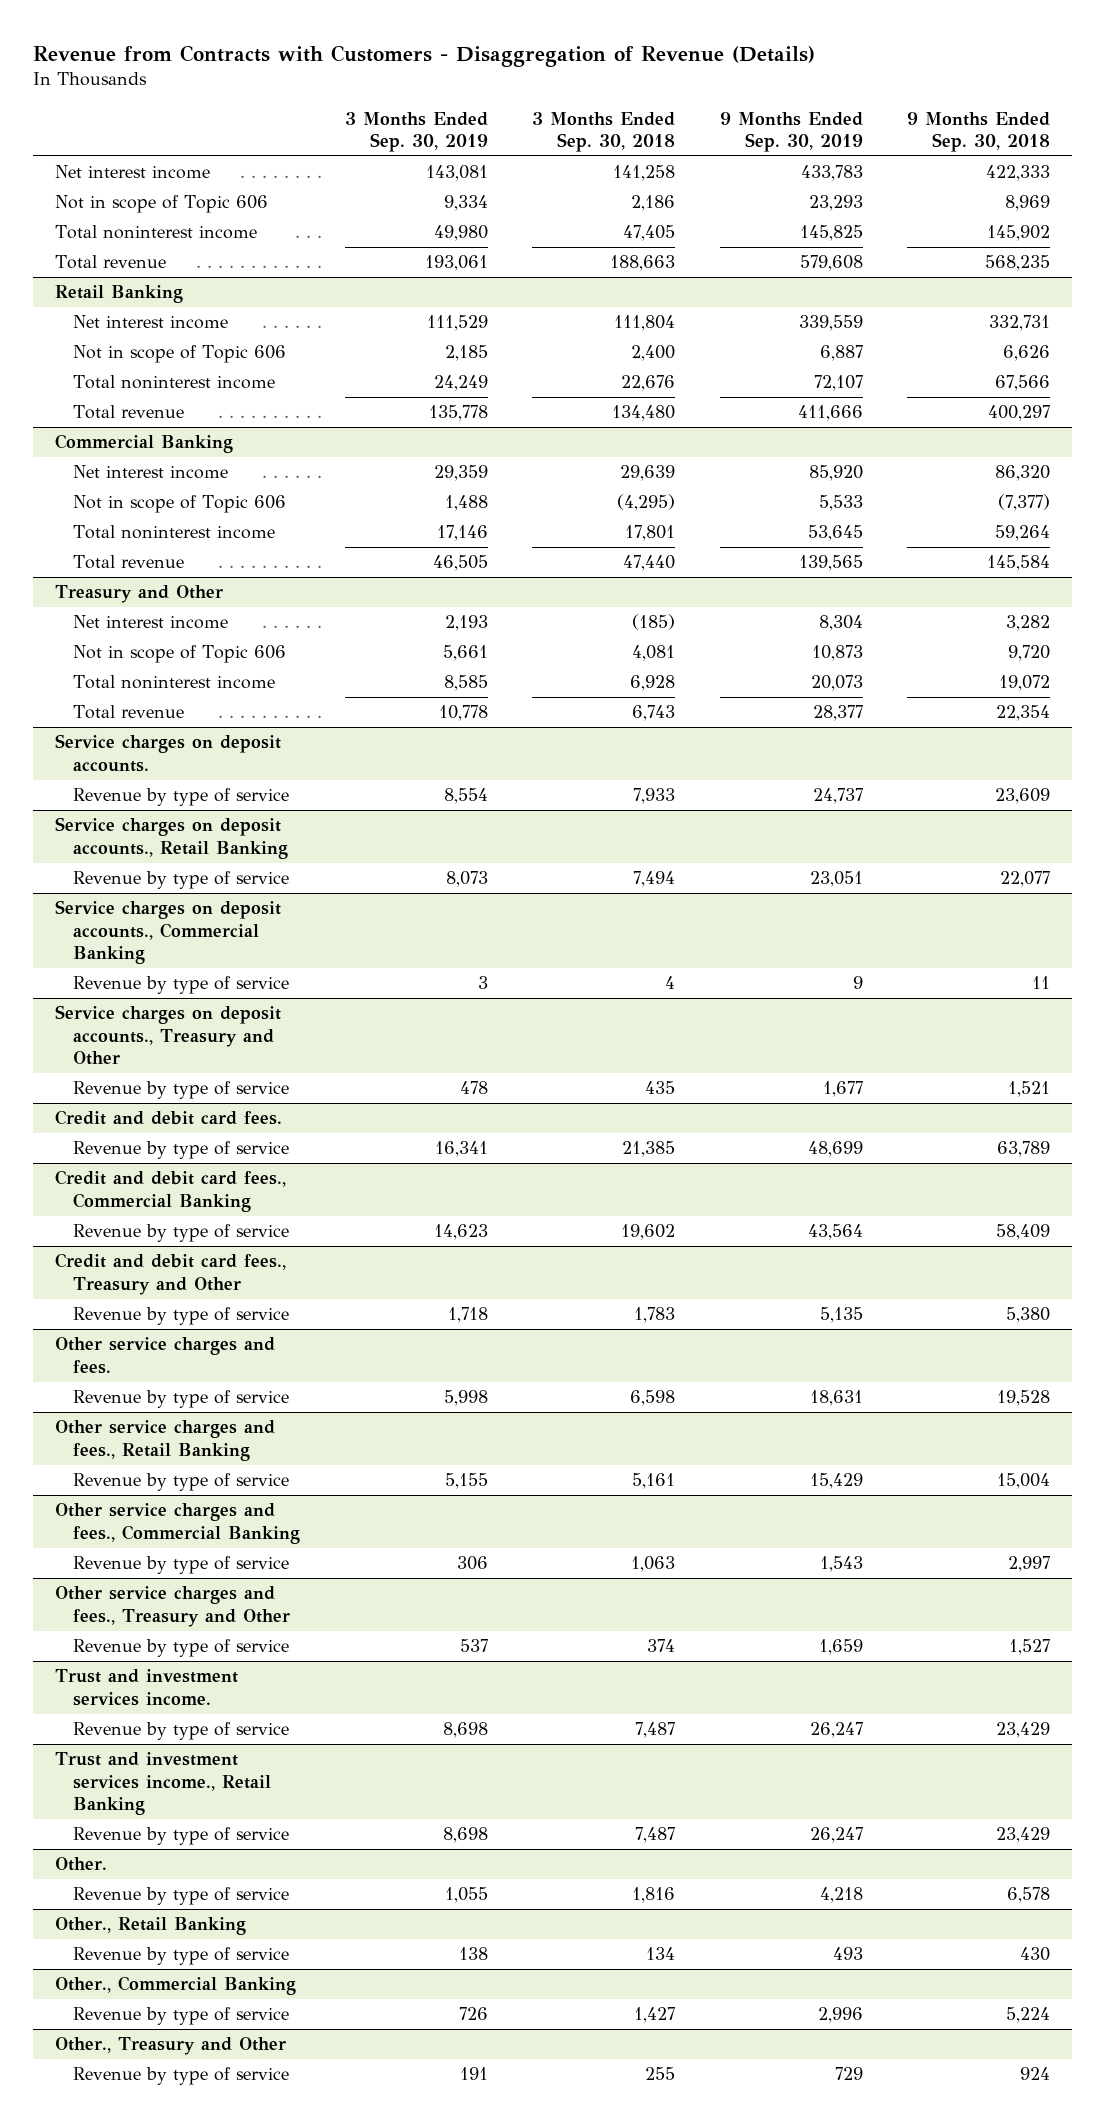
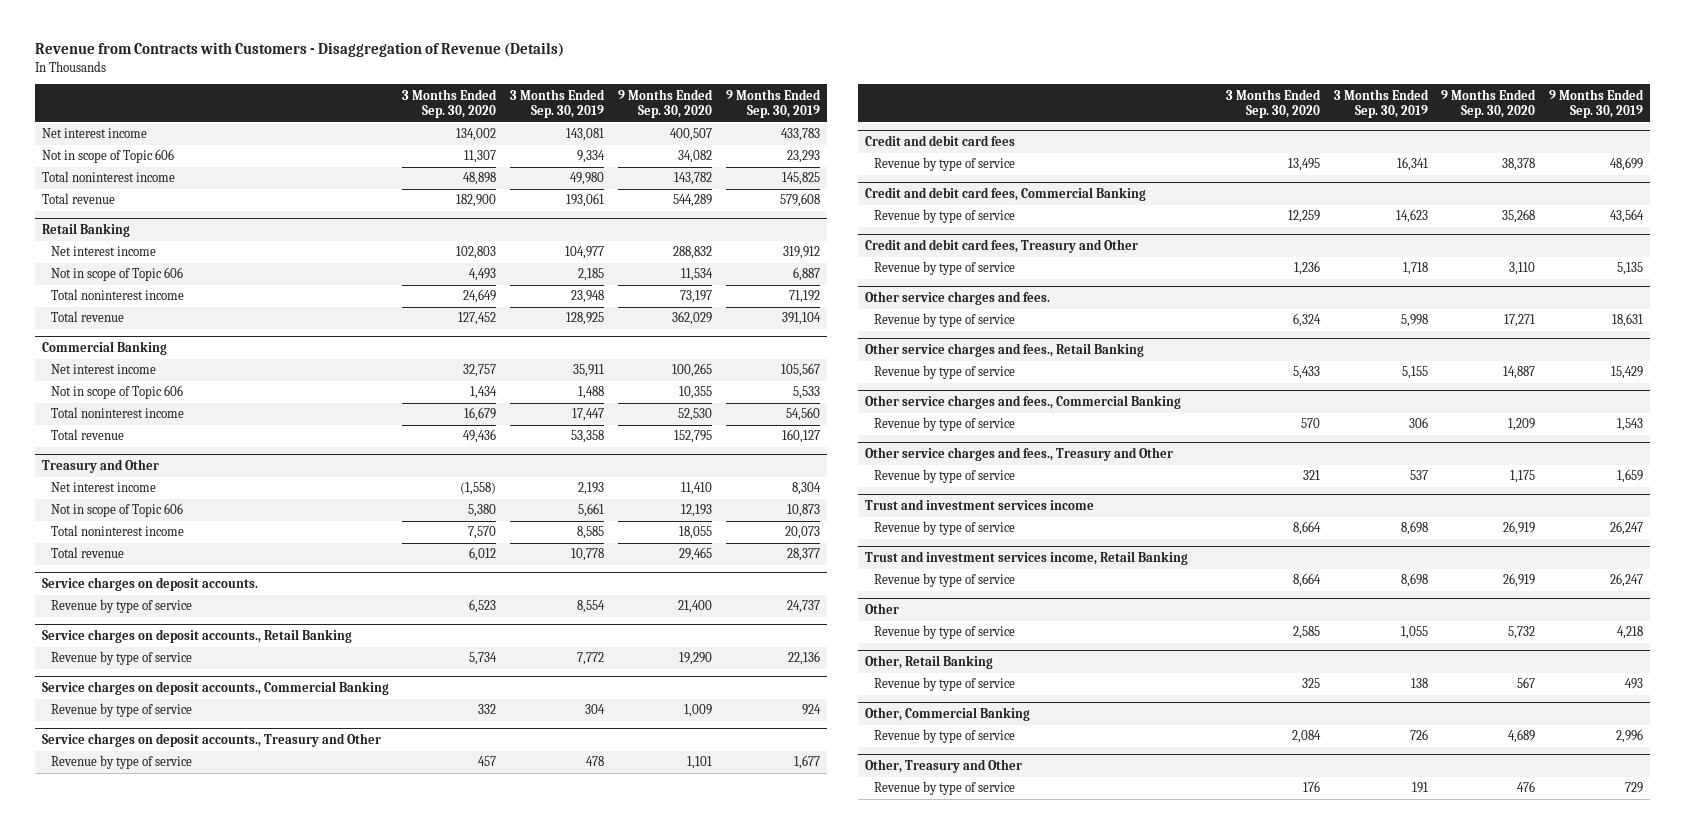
[532,111,676,152] 3 Months Ended Sep. 30, 2018 -> none
[907,111,1051,152] 9 Months Ended Sep. 30, 2018 -> none
none -> [402,88,498,119] 3 Months Ended Sep. 30, 2020
none -> [617,88,713,119] 9 Months Ended Sep. 30, 2020
[426,315,488,332] 111,529 -> [565,246,605,260] 104,977
[798,315,863,332] 339,559 -> [782,246,820,260] 319,912
[433,375,488,392] 24,249 -> [571,290,605,304] 23,948
[813,375,863,392] 72,107 -> [788,290,820,304] 71,192
[428,405,488,422] 135,778 -> [566,312,605,326] 128,925
[797,405,863,422] 411,666 -> [781,312,821,326] 391,104
[433,465,488,482] 29,359 -> [573,364,605,378] 35,911
[808,465,863,482] 85,920 -> [780,363,820,378] 105,567
[436,525,488,542] 17,146 -> [572,408,605,422] 17,447
[807,525,863,542] 53,645 -> [785,407,820,422] 54,560
[432,555,488,572] 46,505 -> [571,430,605,444] 53,358
[798,555,863,572] 139,565 -> [781,429,820,444] 160,127
[445,871,488,888] 8,073 -> [577,652,605,666] 7,772
[809,871,863,888] 23,051 -> [787,651,820,666] 22,136
[477,976,488,990] 3 -> [585,704,606,715] 304
[852,976,863,990] 9 -> [801,704,821,716] 924
[54,1110,282,1126] Credit and debit card fees. -> [865,135,1016,147] Credit and debit card fees
[54,1170,286,1212] Credit and debit card fees., Commercial Banking -> [865,187,1147,202] Credit and debit card fees, Commercial Banking
[54,1253,286,1295] Credit and debit card fees., Treasury and Other -> [865,239,1139,254] Credit and debit card fees, Treasury and Other
[54,1669,238,1706] Trust and investment services income. -> [865,499,1095,511] Trust and investment services income
[54,1752,272,1815] Trust and investment services income., Retail Banking -> [865,551,1189,566] Trust and investment services income, Retail Banking
[54,1857,107,1872] Other. -> [865,603,900,615] Other
[54,1917,246,1936] Other., Retail Banking -> [865,655,994,670] Other, Retail Banking
[54,1976,296,1996] Other., Commercial Banking -> [865,707,1031,722] Other, Commercial Banking
[54,2037,286,2056] Other., Treasury and Other -> [865,759,1023,774] Other, Treasury and Other

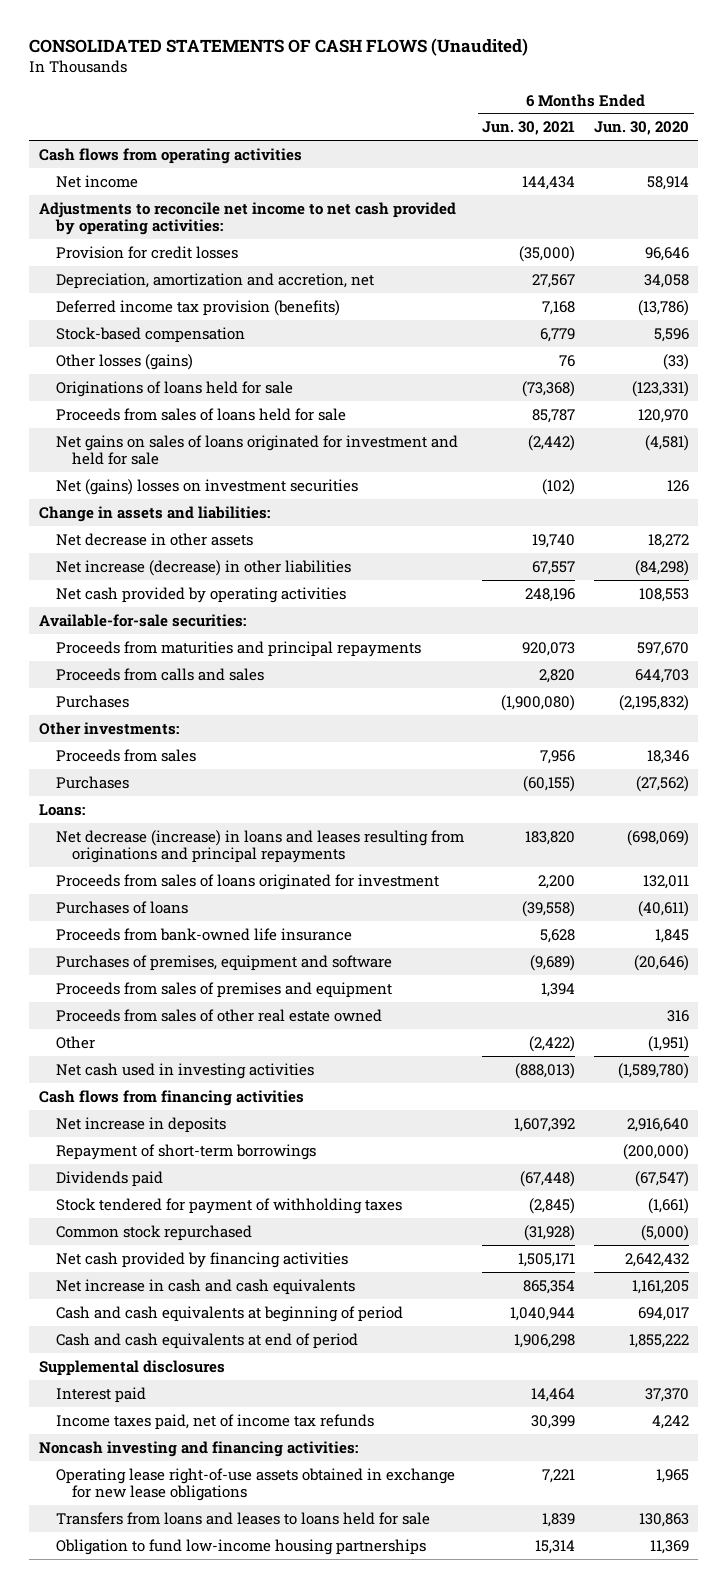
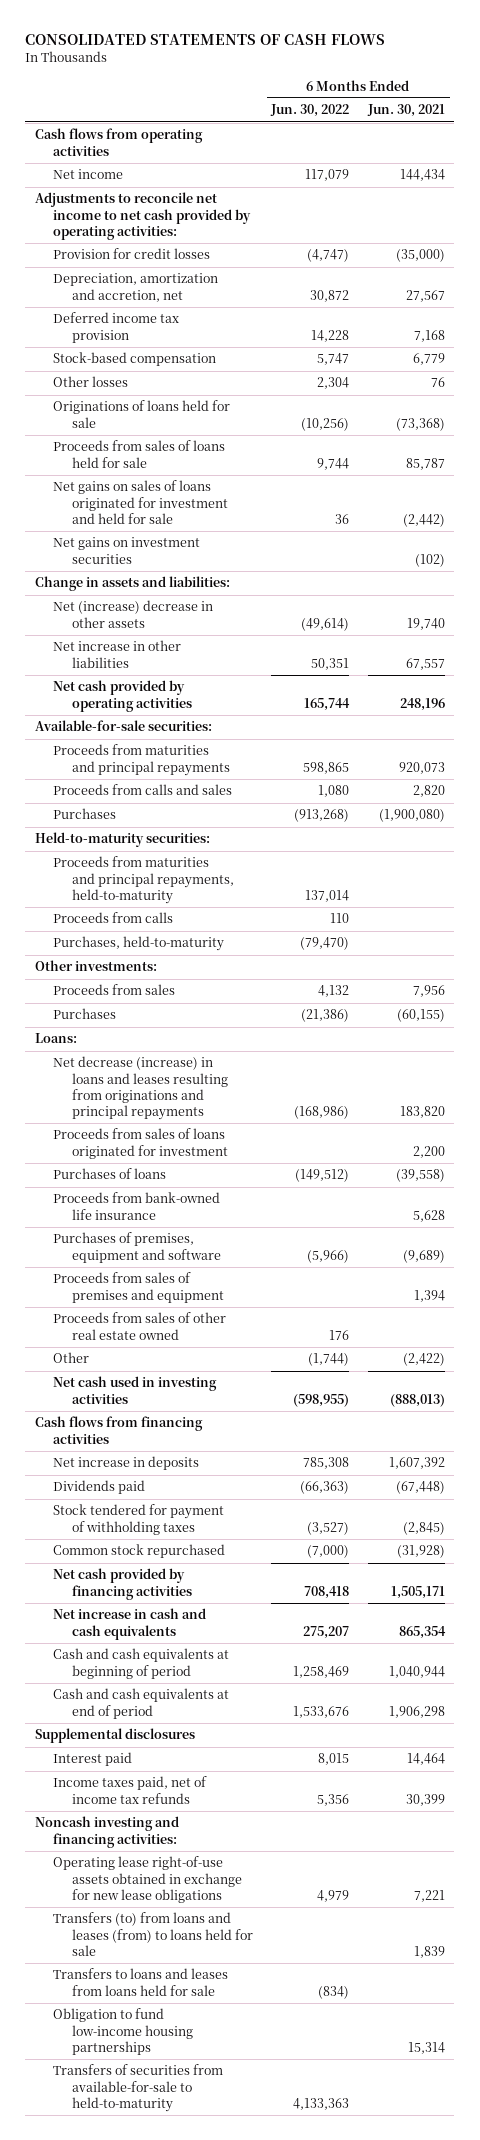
[29,38,529,57] CONSOLIDATED STATEMENTS OF CASH FLOWS (Unaudited) -> [25,33,386,45] CONSOLIDATED STATEMENTS OF CASH FLOWS
[594,121,690,136] Jun. 30, 2020 -> none
none -> [270,104,350,118] Jun. 30, 2022
[55,299,340,316] Deferred income tax provision (benefits) -> [53,312,180,343] Deferred income tax provision
[55,353,193,370] Other losses (gains) -> [53,376,129,388] Other losses
[55,478,358,495] Net (gains) losses on investment securities -> [53,537,201,564] Net gains on investment securities
[55,532,253,546] Net decrease in other assets -> [53,600,214,628] Net (increase) decrease in other assets
[55,559,351,576] Net increase (decrease) in other liabilities -> [53,640,182,668] Net increase in other liabilities
none -> [34,832,210,848] Held-to-maturity securities:
none -> [53,856,234,904] Proceeds from maturities and principal repayments, held-to-maturity
none -> [53,912,174,924] Proceeds from calls
none -> [53,936,225,952] Purchases, held-to-maturity
[55,1143,316,1160] Repayment of short-term borrowings -> none
[55,1511,430,1525] Transfers from loans and leases to loans held for sale -> [53,1912,253,1956] Transfers (to) from loans and leases (from) to loans held for sale
none -> [53,1968,229,1996] Transfers to loans and leases from loans held for sale
none -> [53,2064,224,2112] Transfers of securities from available-for-sale to held-to-maturity

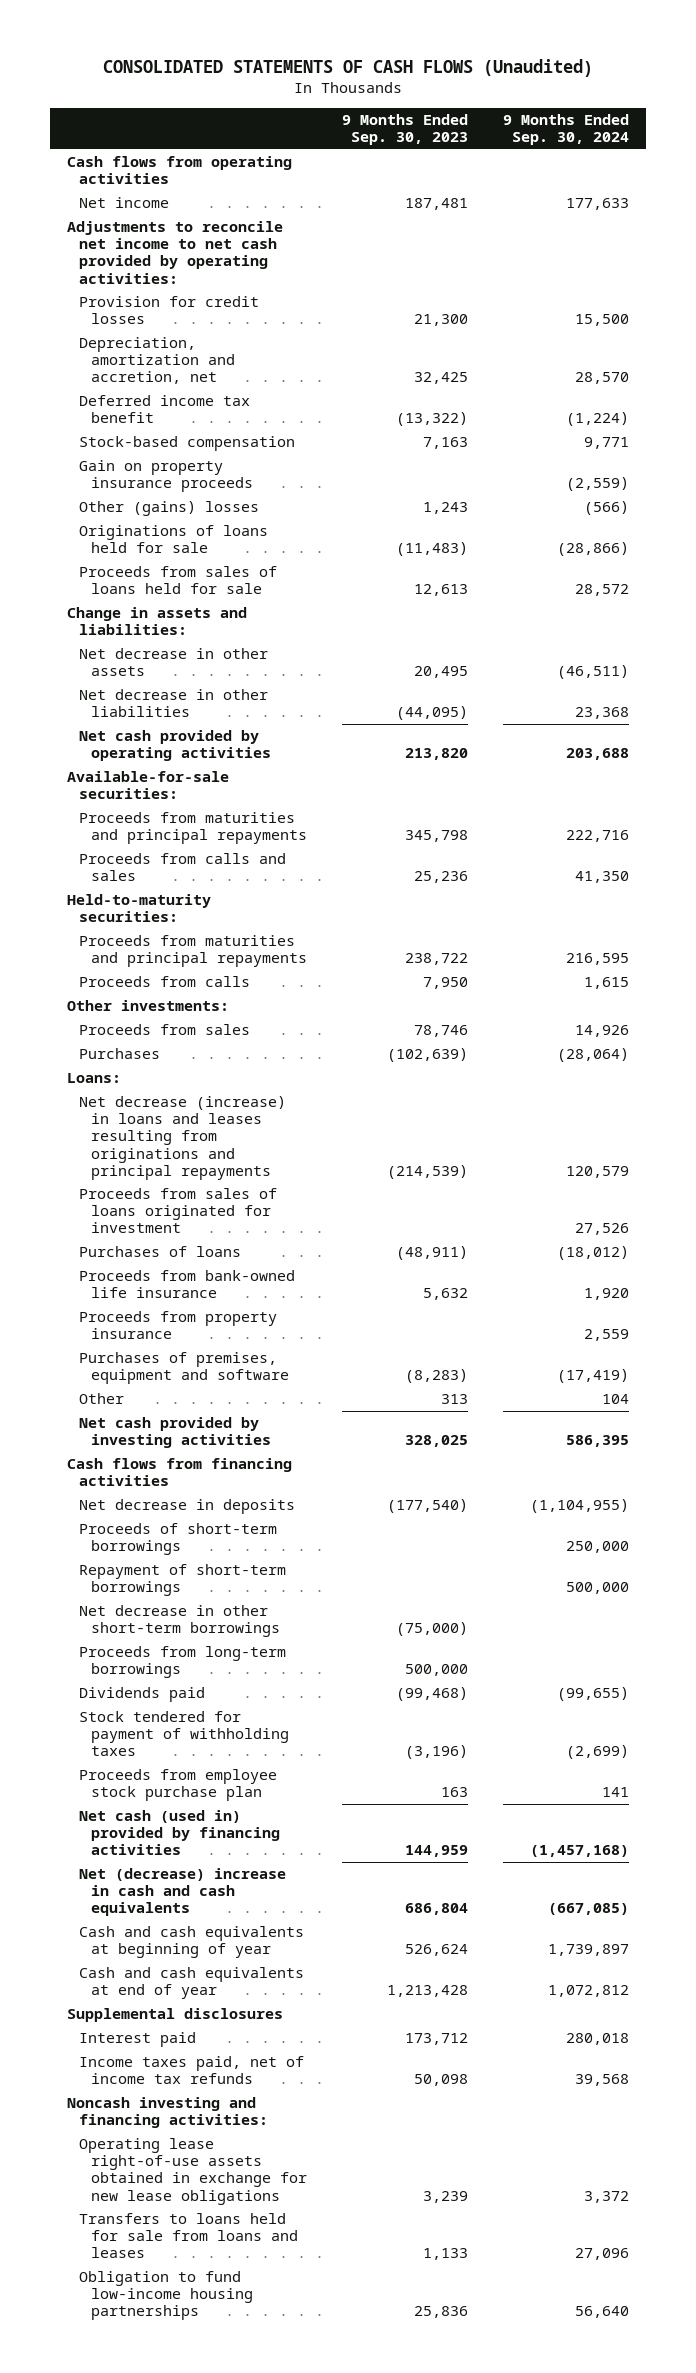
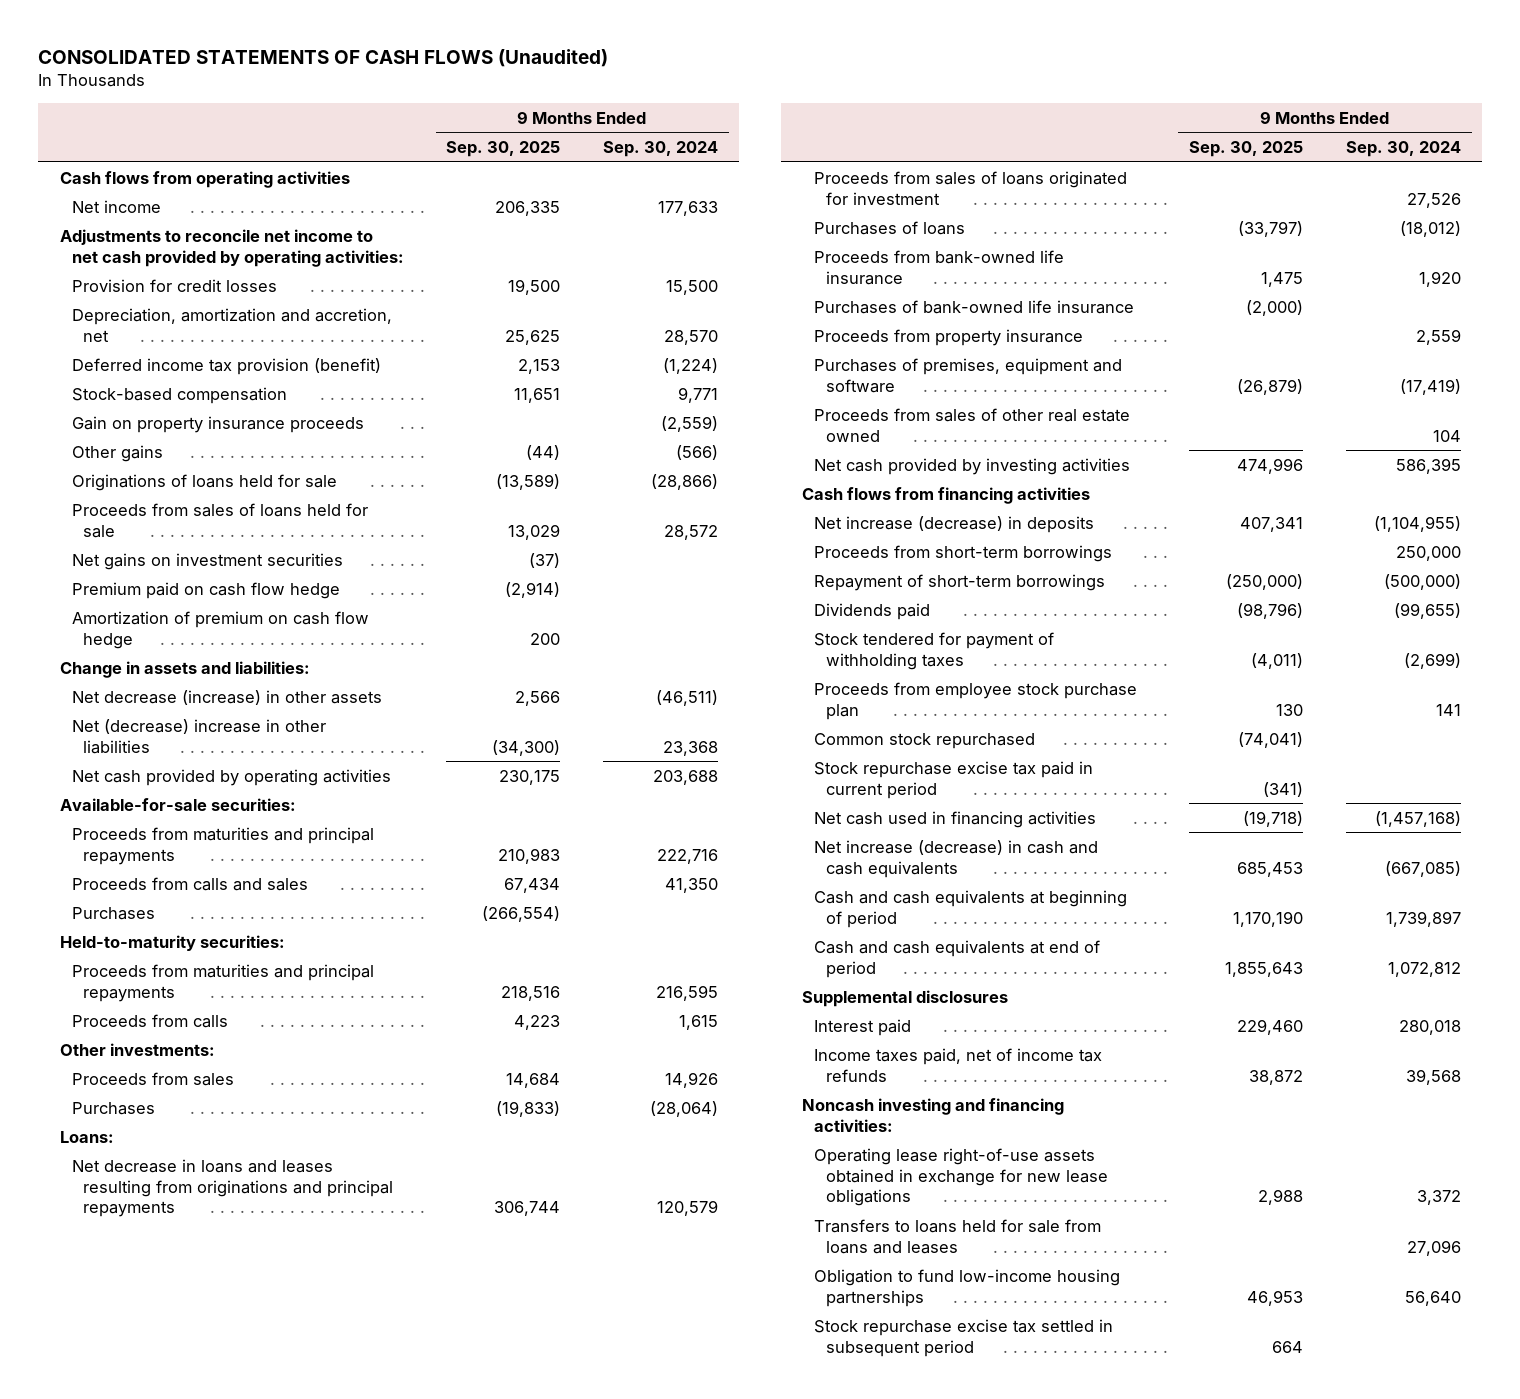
[341,114,468,146] 9 Months Ended Sep. 30, 2023 -> none
none -> [446,141,561,158] Sep. 30, 2025
[79,395,251,424] Deferred income tax benefit -> [71,357,381,375] Deferred income tax provision (benefit)
[79,501,260,517] Other (gains) losses -> [71,444,163,462] Other gains
none -> [71,552,343,570] Net gains on investment securities
none -> [71,581,340,599] Premium paid on cash flow hedge
none -> [71,610,369,649] Amortization of premium on cash flow hedge
[79,648,269,677] Net decrease in other assets -> [71,689,382,705] Net decrease (increase) in other assets
[79,689,269,718] Net decrease in other liabilities -> [71,718,326,754] Net (decrease) increase in other liabilities
none -> [71,906,155,920] Purchases
[79,1096,287,1180] Net decrease (increase) in loans and leases resulting from originations and principal repayments -> [71,1158,394,1218] Net decrease in loans and leases resulting from originations and principal repayments
none -> [814,299,1135,314] Purchases of bank-owned life insurance
[79,1393,125,1405] Other -> none
none -> [814,407,1131,442] Proceeds from sales of other real estate owned
[79,1605,280,1638] Net decrease in other short-term borrowings -> none
[79,1646,287,1679] Proceeds from long-term borrowings -> none
[79,1499,296,1515] Net decrease in deposits -> [814,515,1095,533] Net increase (decrease) in deposits
[79,1523,278,1556] Proceeds of short-term borrowings -> [814,544,1113,562] Proceeds from short-term borrowings
[565,1582,629,1595] 500,000 -> [1383,573,1461,590] (500,000)
none -> [814,732,1036,749] Common stock repurchased
none -> [814,760,1094,799] Stock repurchase excise tax paid in current period
[79,1810,280,1856] Net cash (used in) provided by financing activities -> [814,810,1097,828] Net cash used in financing activities
[79,1868,287,1917] Net (decrease) increase in cash and cash equivalents -> [814,839,1099,878] Net increase (decrease) in cash and cash equivalents
[79,1926,305,1959] Cash and cash equivalents at beginning of year -> [814,889,1128,928] Cash and cash equivalents at beginning of period
[79,1967,305,2000] Cash and cash equivalents at end of year -> [814,939,1101,978] Cash and cash equivalents at end of period
none -> [814,1318,1114,1357] Stock repurchase excise tax settled in subsequent period

